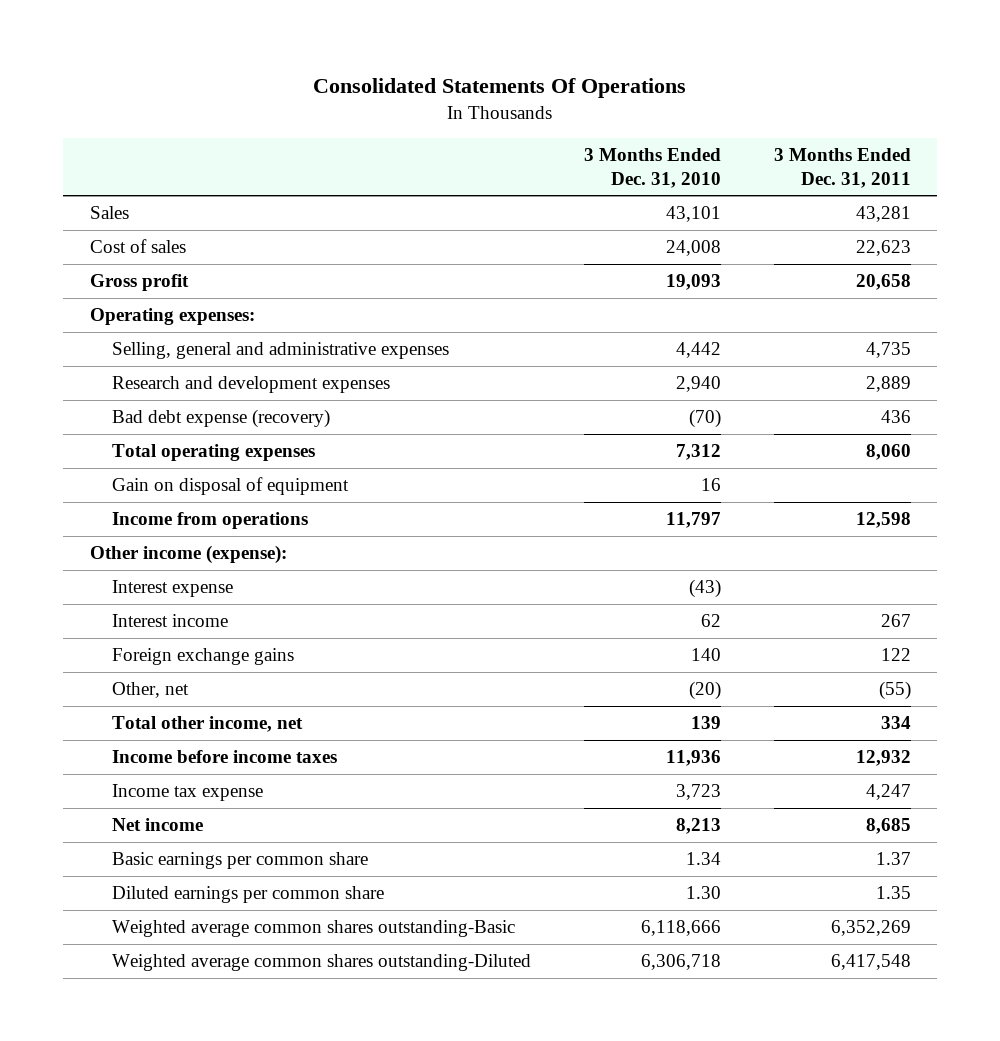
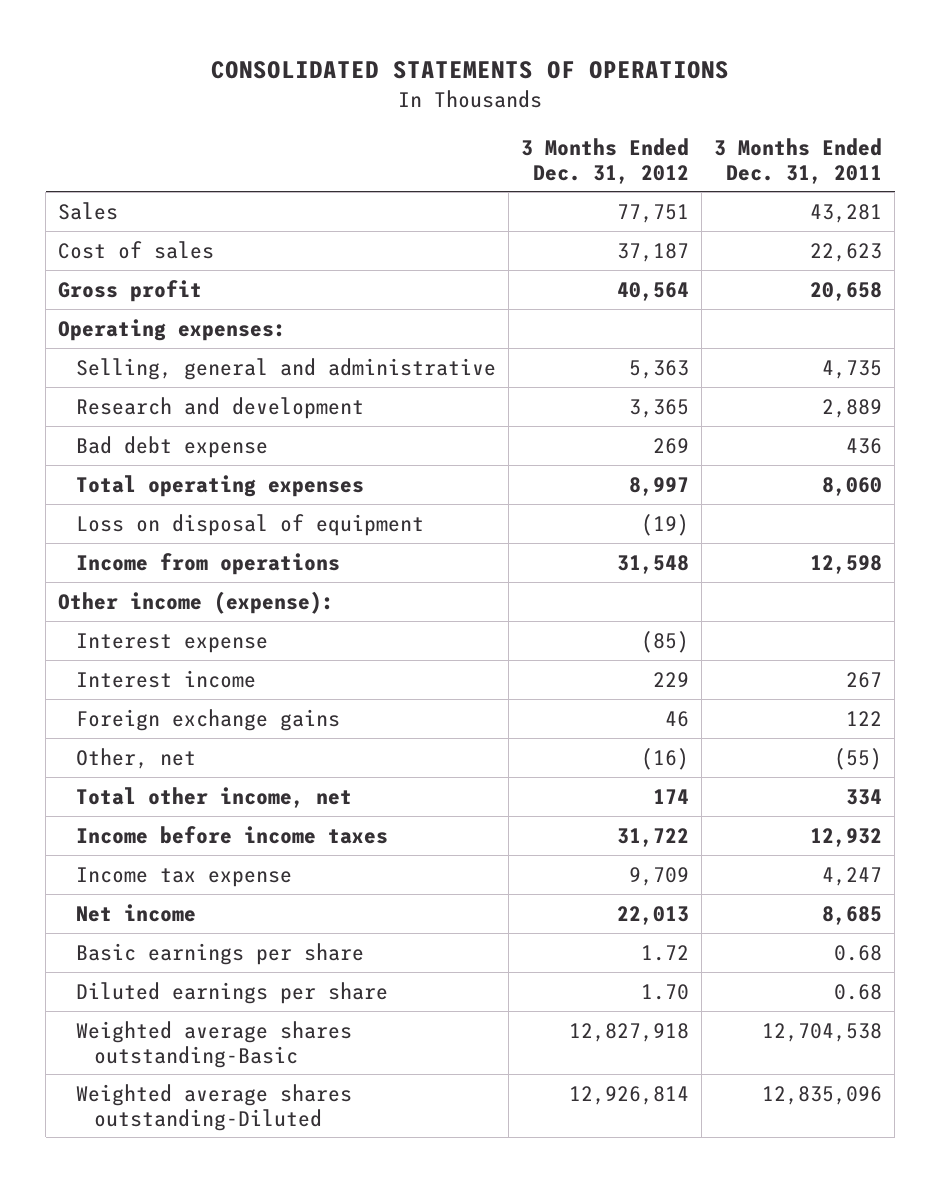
[313,77,687,98] Consolidated Statements Of Operations -> [211,61,730,80] CONSOLIDATED STATEMENTS OF OPERATIONS
[583,148,721,188] 3 Months Ended Dec. 31, 2010 -> none
none -> [521,137,690,184] 3 Months Ended Dec. 31, 2012
[111,342,449,360] Selling, general and administrative expenses -> [76,357,497,380] Selling, general and administrative
[111,376,390,394] Research and development expenses -> [76,396,365,419] Research and development
[111,409,330,429] Bad debt expense (recovery) -> [76,435,269,458] Bad debt expense
[111,477,349,496] Gain on disposal of equipment -> [76,513,425,536] Loss on disposal of equipment
[111,852,368,870] Basic earnings per common share -> [76,942,365,965] Basic earnings per share
[875,852,911,866] 1.37 -> [834,944,883,961] 0.68
[111,886,384,904] Diluted earnings per common share -> [76,981,389,1004] Diluted earnings per share
[875,886,911,900] 1.35 -> [834,983,883,1000] 0.68
[111,920,515,938] Weighted average common shares outstanding-Basic -> [76,1020,353,1068] Weighted average shares outstanding-Basic
[830,920,911,937] 6,352,269 -> [762,1022,883,1042] 12,704,538
[111,954,531,972] Weighted average common shares outstanding-Diluted -> [76,1083,353,1131] Weighted average shares outstanding-Diluted
[830,954,911,971] 6,417,548 -> [762,1085,883,1105] 12,835,096

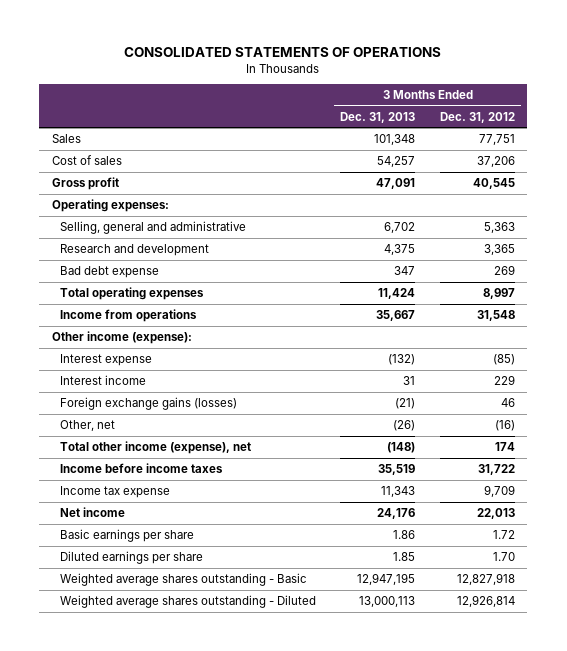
[714,137,883,184] 3 Months Ended Dec. 31, 2011 -> none
none -> [340,111,416,123] Dec. 31, 2013
[617,242,690,262] 37,187 -> [477,155,516,167] 37,206
[617,281,690,301] 40,564 -> [473,177,516,189] 40,545
[76,513,425,536] Loss on disposal of equipment -> none
[76,708,341,731] Foreign exchange gains -> [59,396,237,410] Foreign exchange gains (losses)
[76,786,353,808] Total other income, net -> [59,440,251,454] Total other income (expense), net
[76,1020,353,1068] Weighted average shares outstanding-Basic -> [59,572,307,586] Weighted average shares outstanding - Basic
[76,1083,353,1131] Weighted average shares outstanding-Diluted -> [59,594,316,608] Weighted average shares outstanding - Diluted

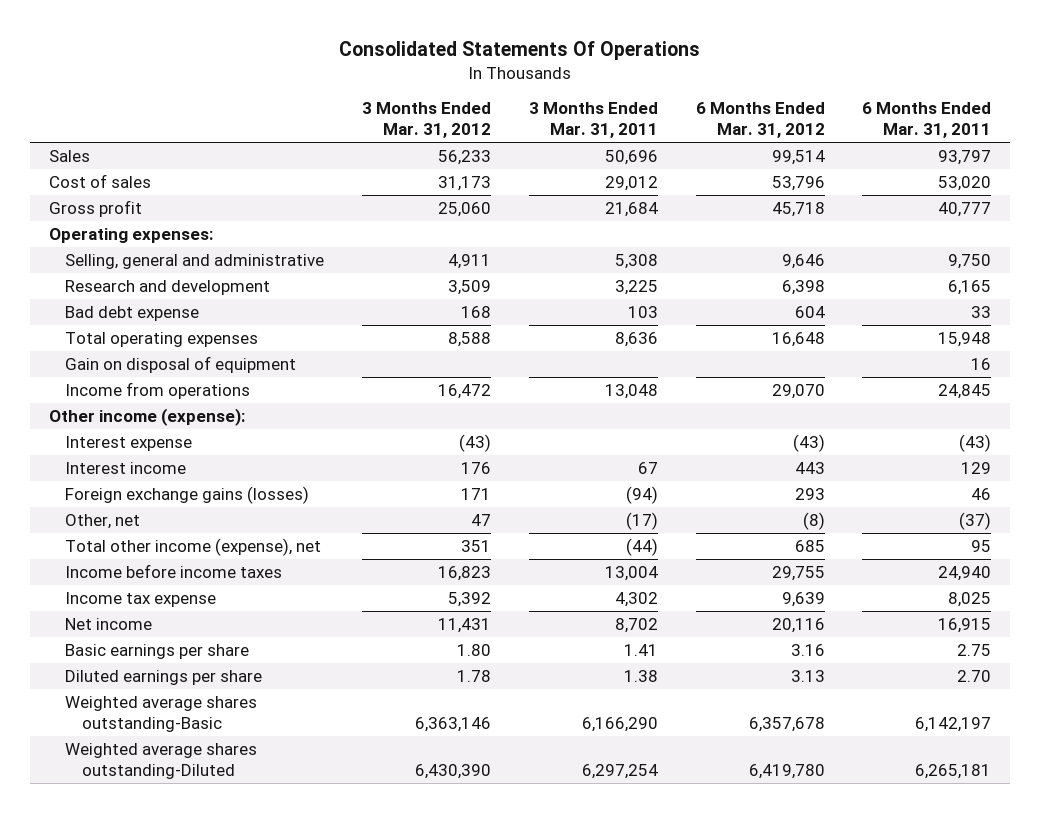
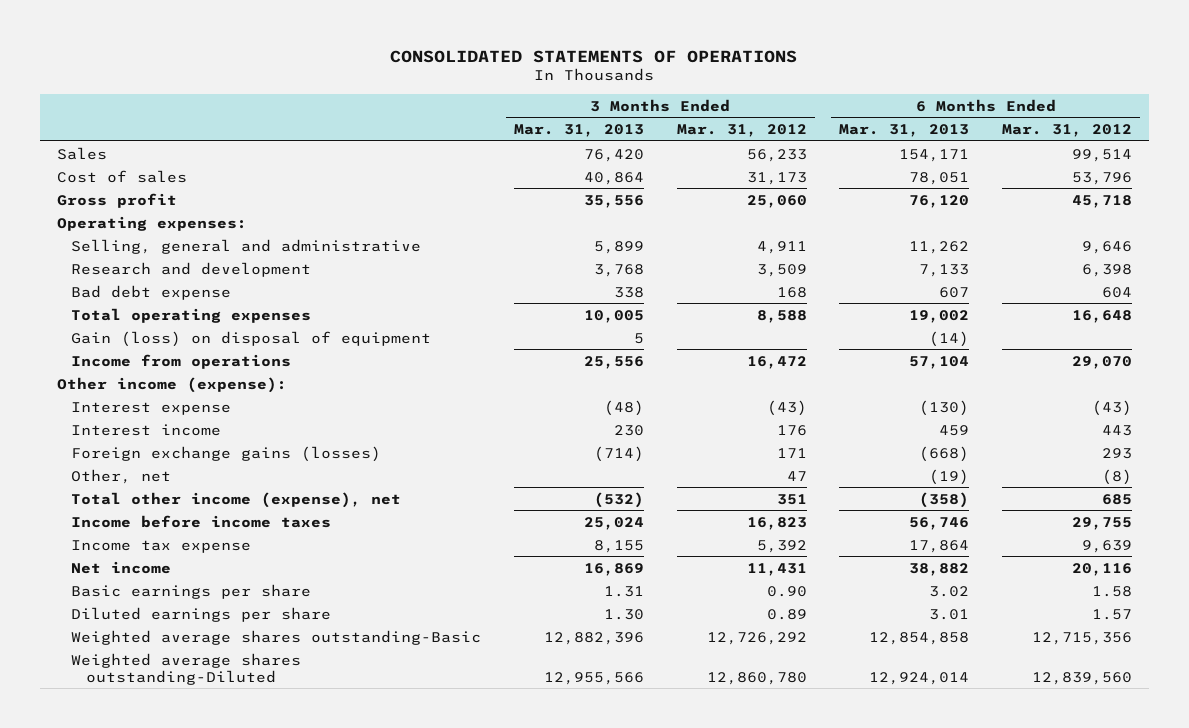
[339,41,701,61] Consolidated Statements Of Operations -> [390,49,798,63] CONSOLIDATED STATEMENTS OF OPERATIONS
[528,102,658,139] 3 Months Ended Mar. 31, 2011 -> none
[862,102,992,139] 6 Months Ended Mar. 31, 2011 -> none
none -> [513,124,644,138] Mar. 31, 2013
none -> [839,124,970,138] Mar. 31, 2013
[65,355,297,373] Gain on disposal of equipment -> [71,330,432,347] Gain (loss) on disposal of equipment
[456,643,491,656] 1.80 -> [766,585,807,597] 0.90
[790,643,825,656] 3.16 -> [1092,585,1133,597] 1.58
[456,669,491,682] 1.78 -> [766,608,807,620] 0.89
[790,669,825,682] 3.13 -> [1092,608,1133,620] 1.57
[414,716,491,732] 6,363,146 -> [706,631,807,645] 12,726,292
[748,716,825,732] 6,357,678 -> [1032,631,1133,645] 12,715,356
[414,763,491,779] 6,430,390 -> [706,671,807,685] 12,860,780
[748,763,825,779] 6,419,780 -> [1032,671,1133,685] 12,839,560

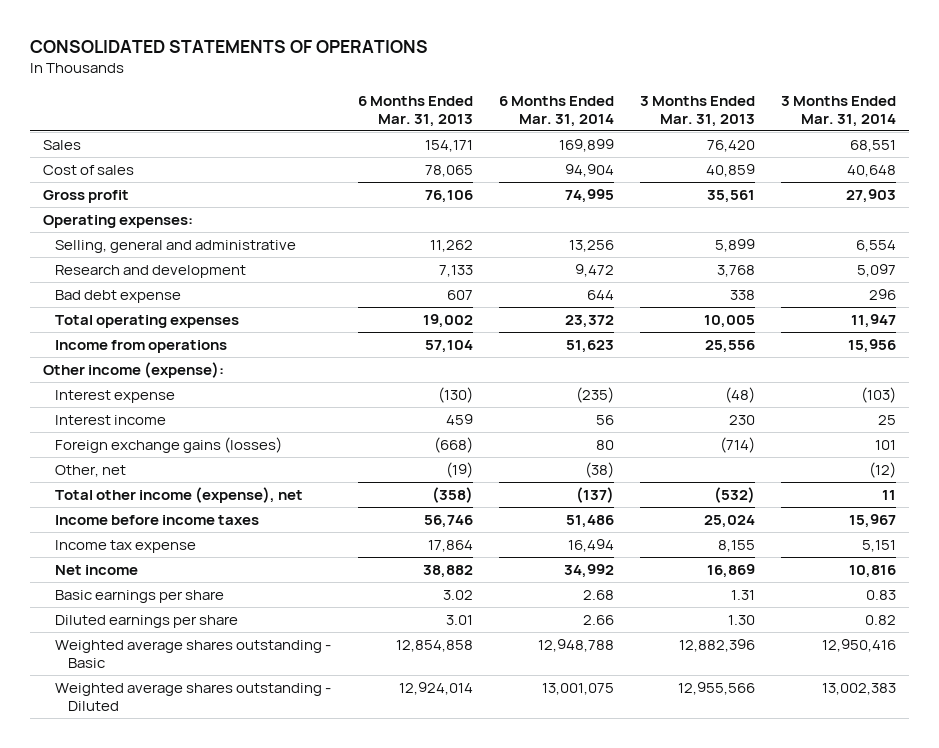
[676,124,807,138] Mar. 31, 2012 -> none
[1002,124,1133,138] Mar. 31, 2012 -> none
none -> [498,95,614,127] 6 Months Ended Mar. 31, 2014
none -> [780,95,896,127] 3 Months Ended Mar. 31, 2014
[583,171,644,185] 40,864 -> [705,163,755,177] 40,859
[909,171,970,185] 78,051 -> [424,164,473,177] 78,065
[583,194,644,208] 35,556 -> [706,189,755,203] 35,561
[909,194,970,208] 76,120 -> [424,189,473,203] 76,106
[71,330,432,347] Gain (loss) on disposal of equipment -> none
[71,629,482,645] Weighted average shares outstanding-Basic -> [55,639,332,668] Weighted average shares outstanding - Basic
[71,652,302,685] Weighted average shares outstanding-Diluted -> [55,682,332,711] Weighted average shares outstanding - Diluted

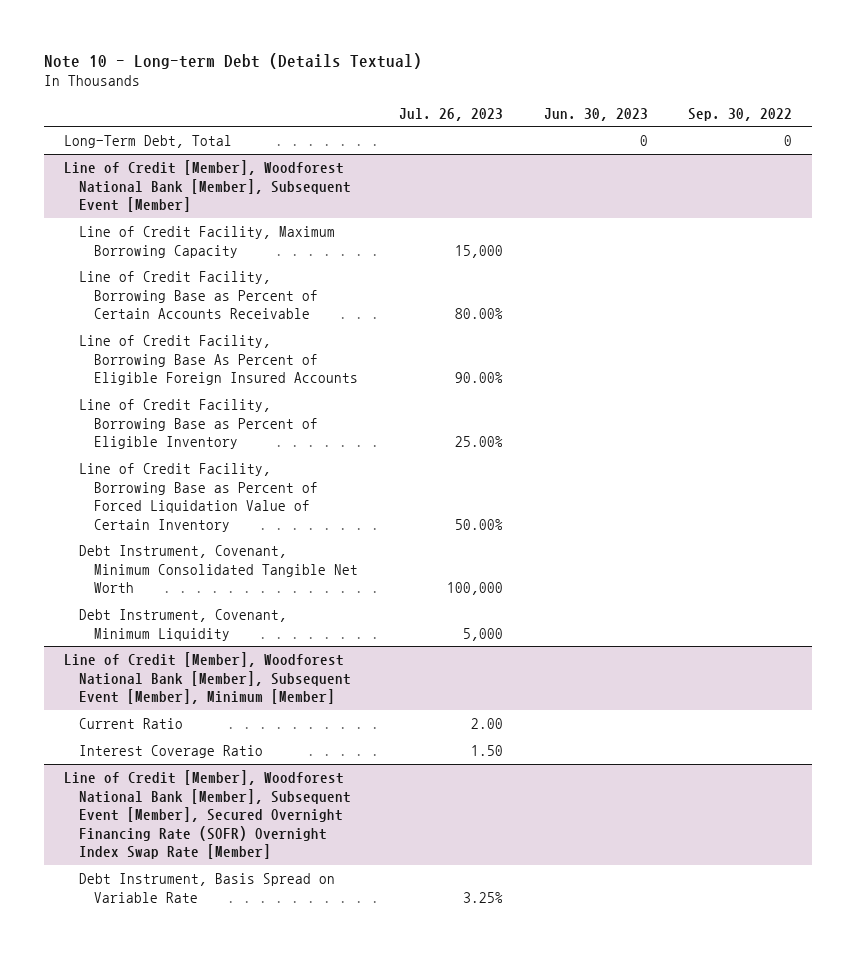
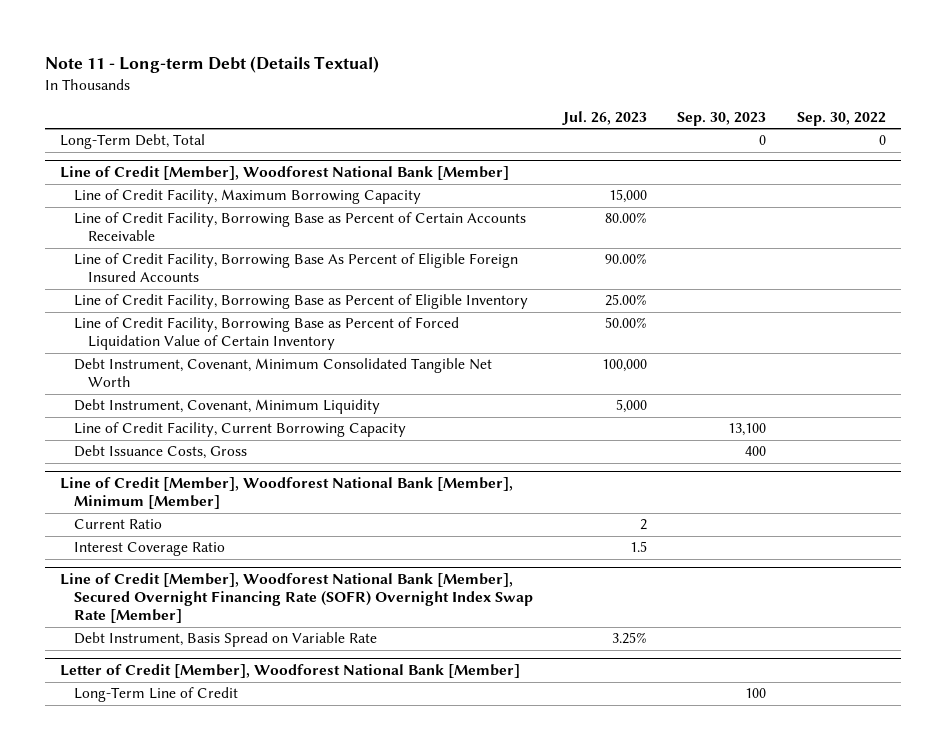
[43,53,422,70] Note 10 - Long-term Debt (Details Textual) -> [45,56,380,74] Note 11 - Long-term Debt (Details Textual)
[543,107,648,121] Jun. 30, 2023 -> none
none -> [677,111,767,126] Sep. 30, 2023
[64,159,352,213] Line of Credit [Member], Woodforest National Bank [Member], Subsequent Event [Member] -> [60,166,510,181] Line of Credit [Member], Woodforest National Bank [Member]
none -> [74,422,407,438] Line of Credit Facility, Current Borrowing Capacity
none -> [74,445,248,460] Debt Issuance Costs, Gross
[64,651,352,705] Line of Credit [Member], Woodforest National Bank [Member], Subsequent Event [Member], Minimum [Member] -> [60,477,514,510] Line of Credit [Member], Woodforest National Bank [Member], Minimum [Member]
[470,717,503,729] 2.00 -> [640,519,648,531] 2
[470,744,503,756] 1.50 -> [630,541,648,553] 1.5
[64,769,352,860] Line of Credit [Member], Woodforest National Bank [Member], Subsequent Event [Member], Secured Overnight Financing Rate (SOFR) Overnight Index Swap Rate [Member] -> [60,573,534,624] Line of Credit [Member], Woodforest National Bank [Member], Secured Overnight Financing Rate (SOFR) Overnight Index Swap Rate [Member]
none -> [60,664,521,679] Letter of Credit [Member], Woodforest National Bank [Member]
none -> [74,687,239,703] Long-Term Line of Credit

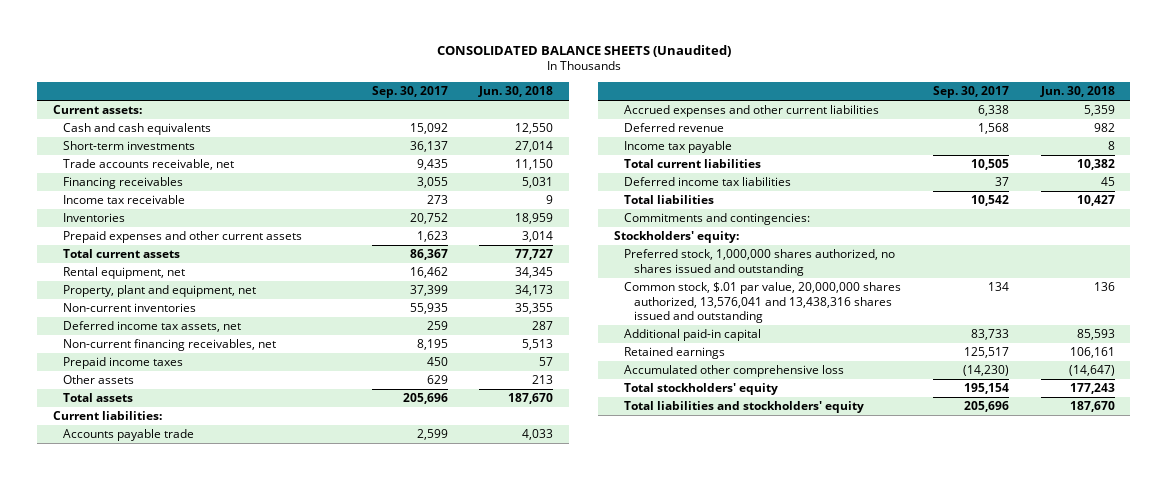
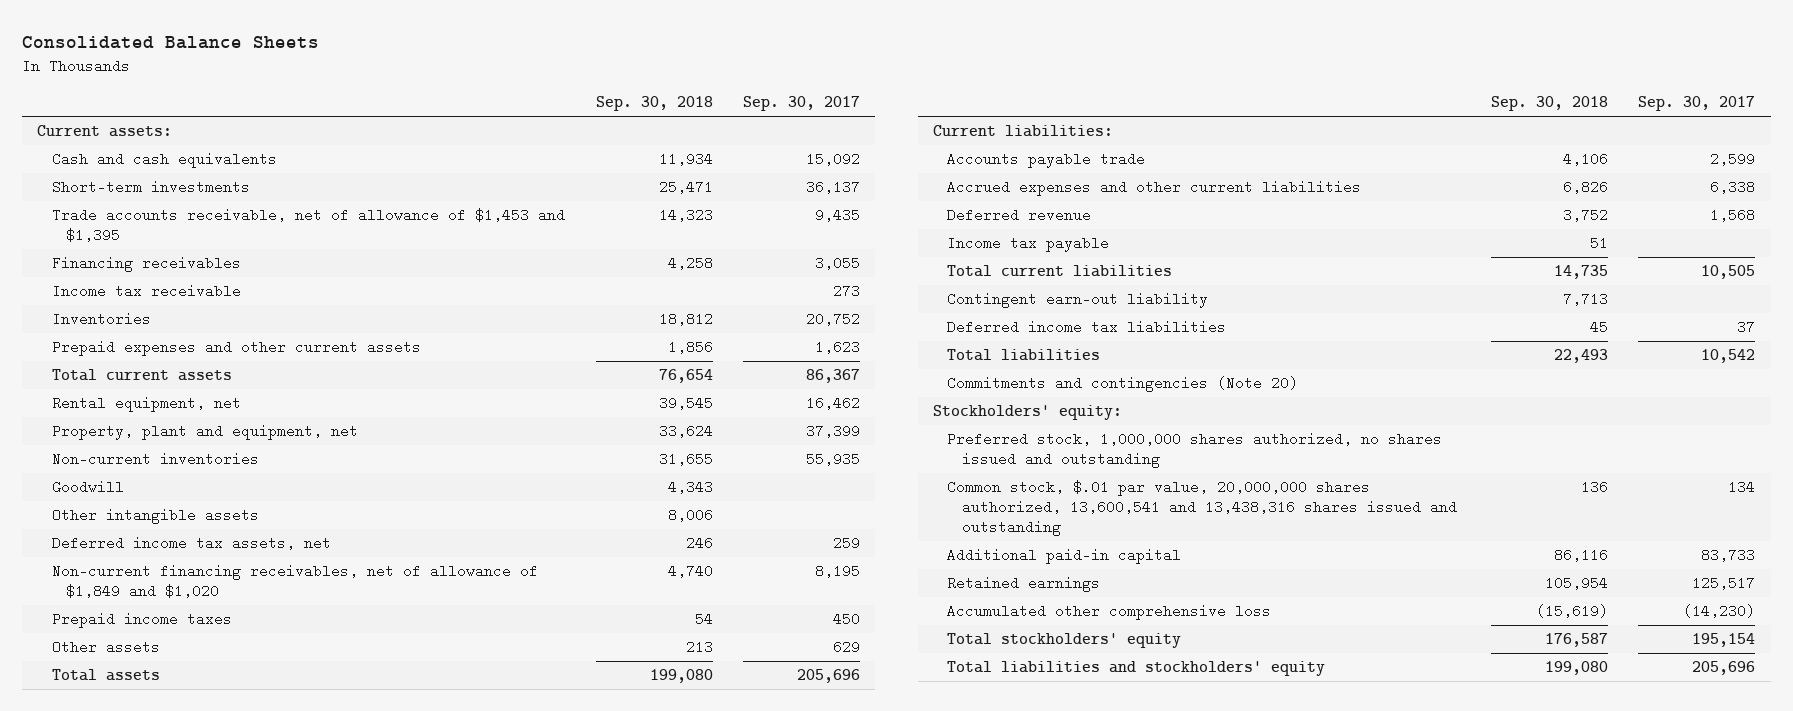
[436,44,731,57] CONSOLIDATED BALANCE SHEETS (Unaudited) -> [22,36,320,50] Consolidated Balance Sheets
[478,85,554,97] Jun. 30, 2018 -> none
none -> [595,96,713,112] Sep. 30, 2018
[62,159,234,171] Trade accounts receivable, net -> [51,208,565,243] Trade accounts receivable, net of allowance of $1,453 and $1,395
none -> [51,480,124,495] Goodwill
none -> [51,508,259,525] Other intangible assets
[62,339,276,352] Non-current financing receivables, net -> [51,564,538,599] Non-current financing receivables, net of allowance of $1,849 and $1,020
none -> [947,292,1209,309] Contingent earn-out liability
[624,213,811,226] Commitments and contingencies: -> [947,376,1299,393] Commitments and contingencies (Note 20)
[624,282,902,323] Common stock, $.01 par value, 20,000,000 shares authorized, 13,576,041 and 13,438,316 shares issued and outstanding -> [947,480,1457,536] Common stock, $.01 par value, 20,000,000 shares authorized, 13,600,541 and 13,438,316 shares issued and outstanding

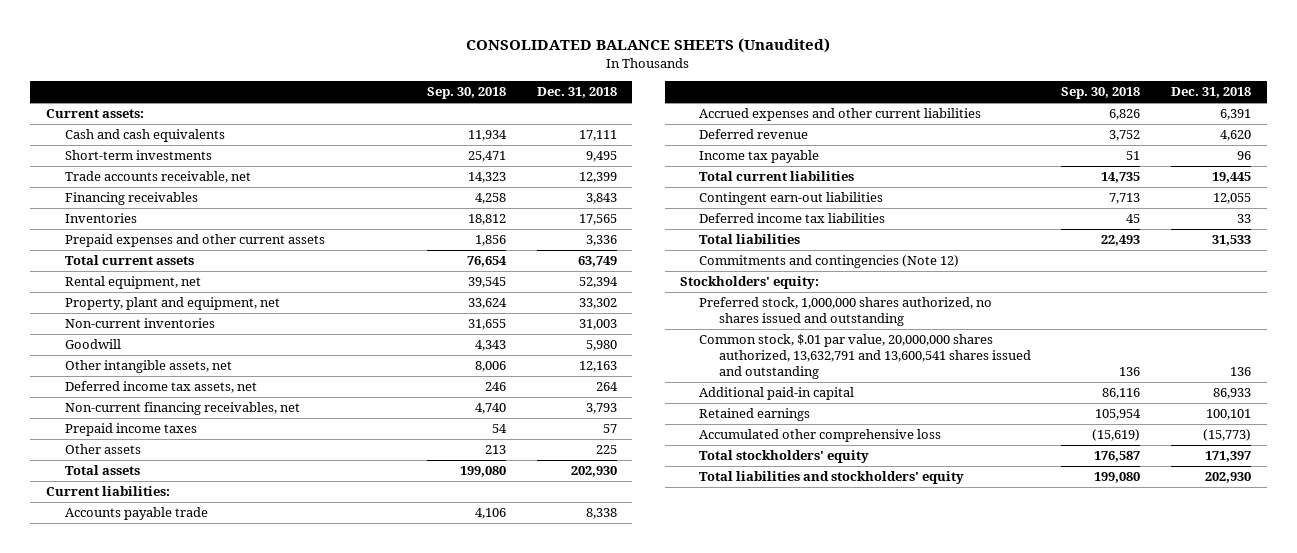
[22,36,320,50] Consolidated Balance Sheets -> [466,38,831,54] CONSOLIDATED BALANCE SHEETS (Unaudited)
[743,96,861,112] Sep. 30, 2017 -> none
none -> [536,87,617,99] Dec. 31, 2018
[51,208,565,243] Trade accounts receivable, net of allowance of $1,453 and $1,395 -> [64,171,251,184] Trade accounts receivable, net
[51,284,241,299] Income tax receivable -> none
[51,508,259,525] Other intangible assets -> [64,360,232,374] Other intangible assets, net
[51,564,538,599] Non-current financing receivables, net of allowance of $1,849 and $1,020 -> [64,402,300,416] Non-current financing receivables, net
[947,292,1209,309] Contingent earn-out liability -> [699,192,884,206] Contingent earn-out liabilities
[947,376,1299,393] Commitments and contingencies (Note 20) -> [699,255,960,269] Commitments and contingencies (Note 12)
[947,480,1457,536] Common stock, $.01 par value, 20,000,000 shares authorized, 13,600,541 and 13,438,316 shares issued and outstanding -> [699,334,1031,380] Common stock, $.01 par value, 20,000,000 shares authorized, 13,632,791 and 13,600,541 shares issued and outstanding

